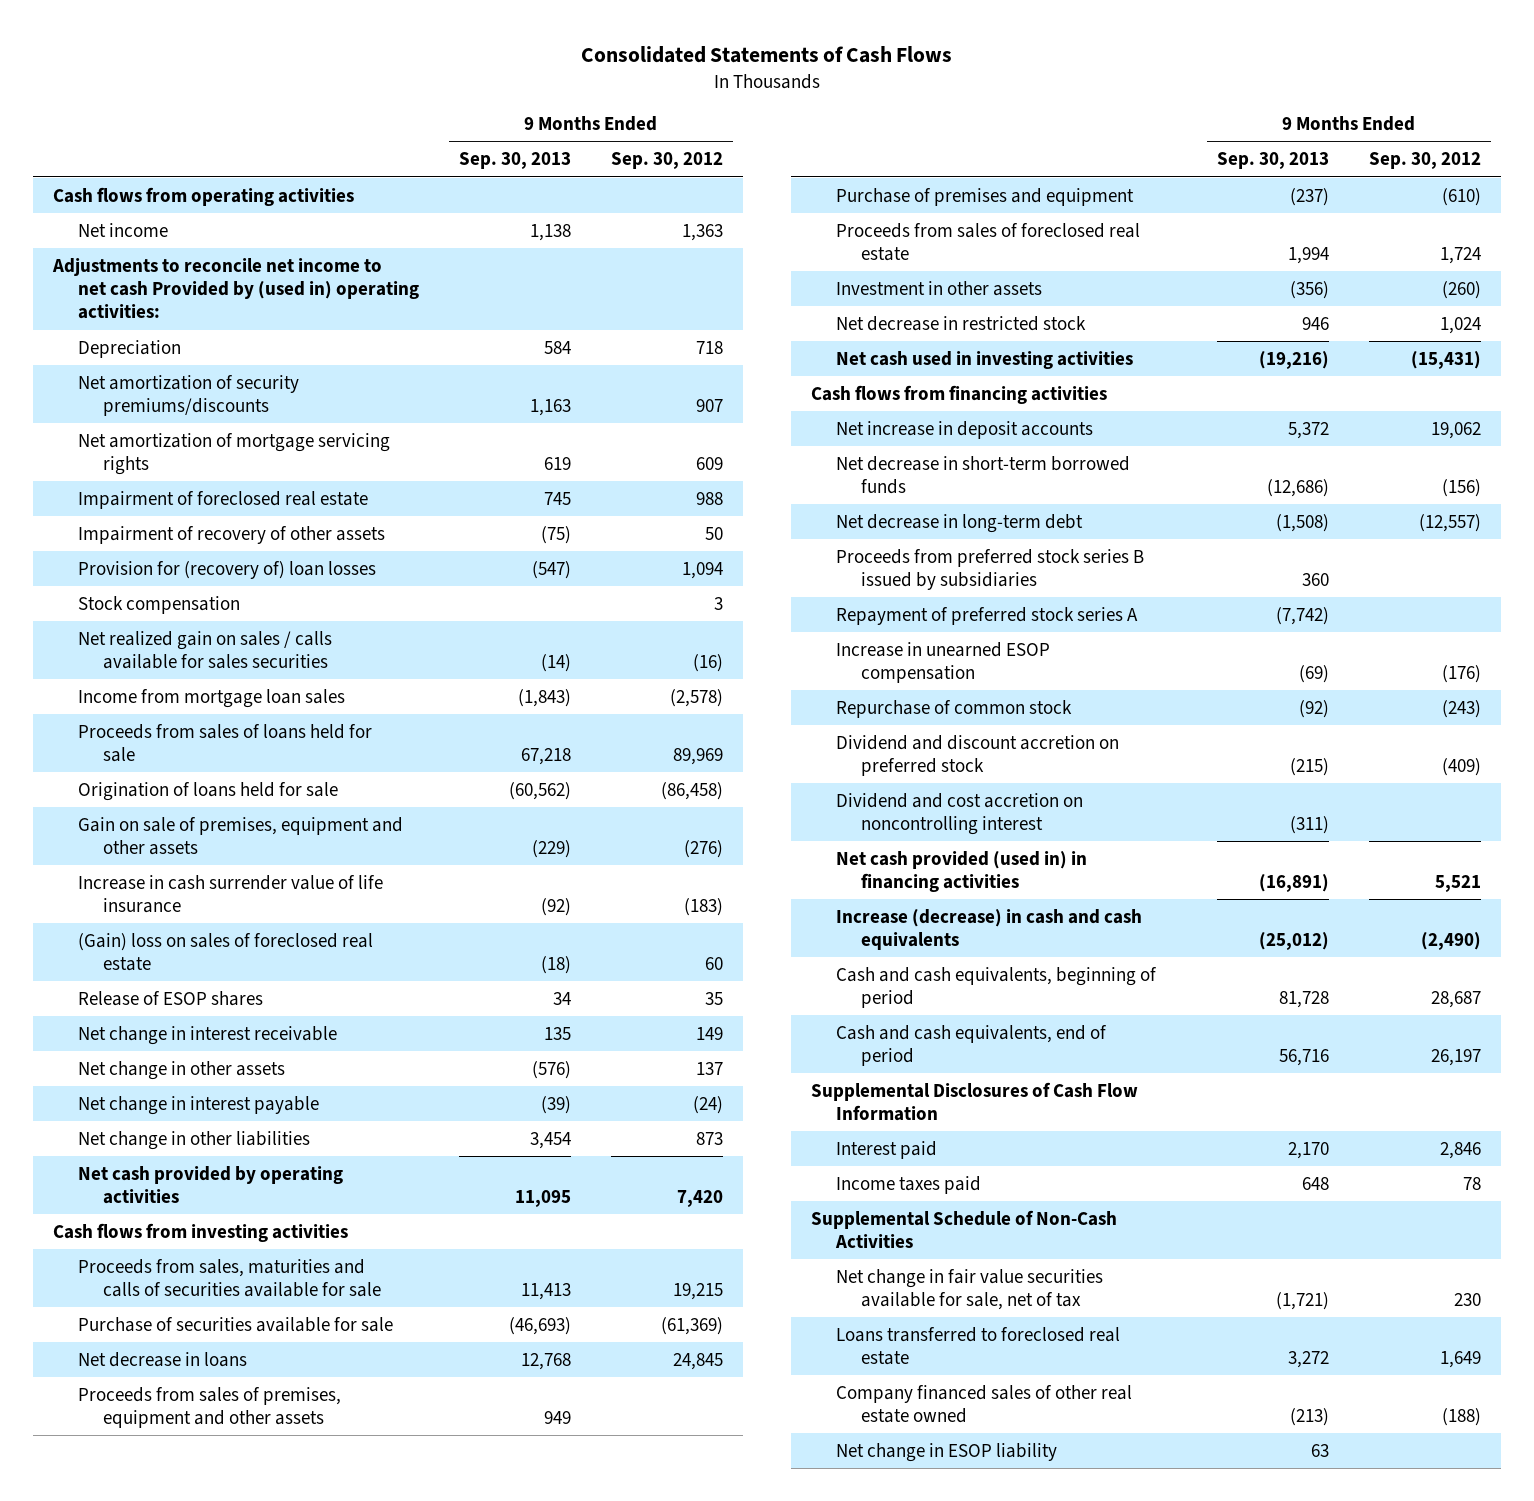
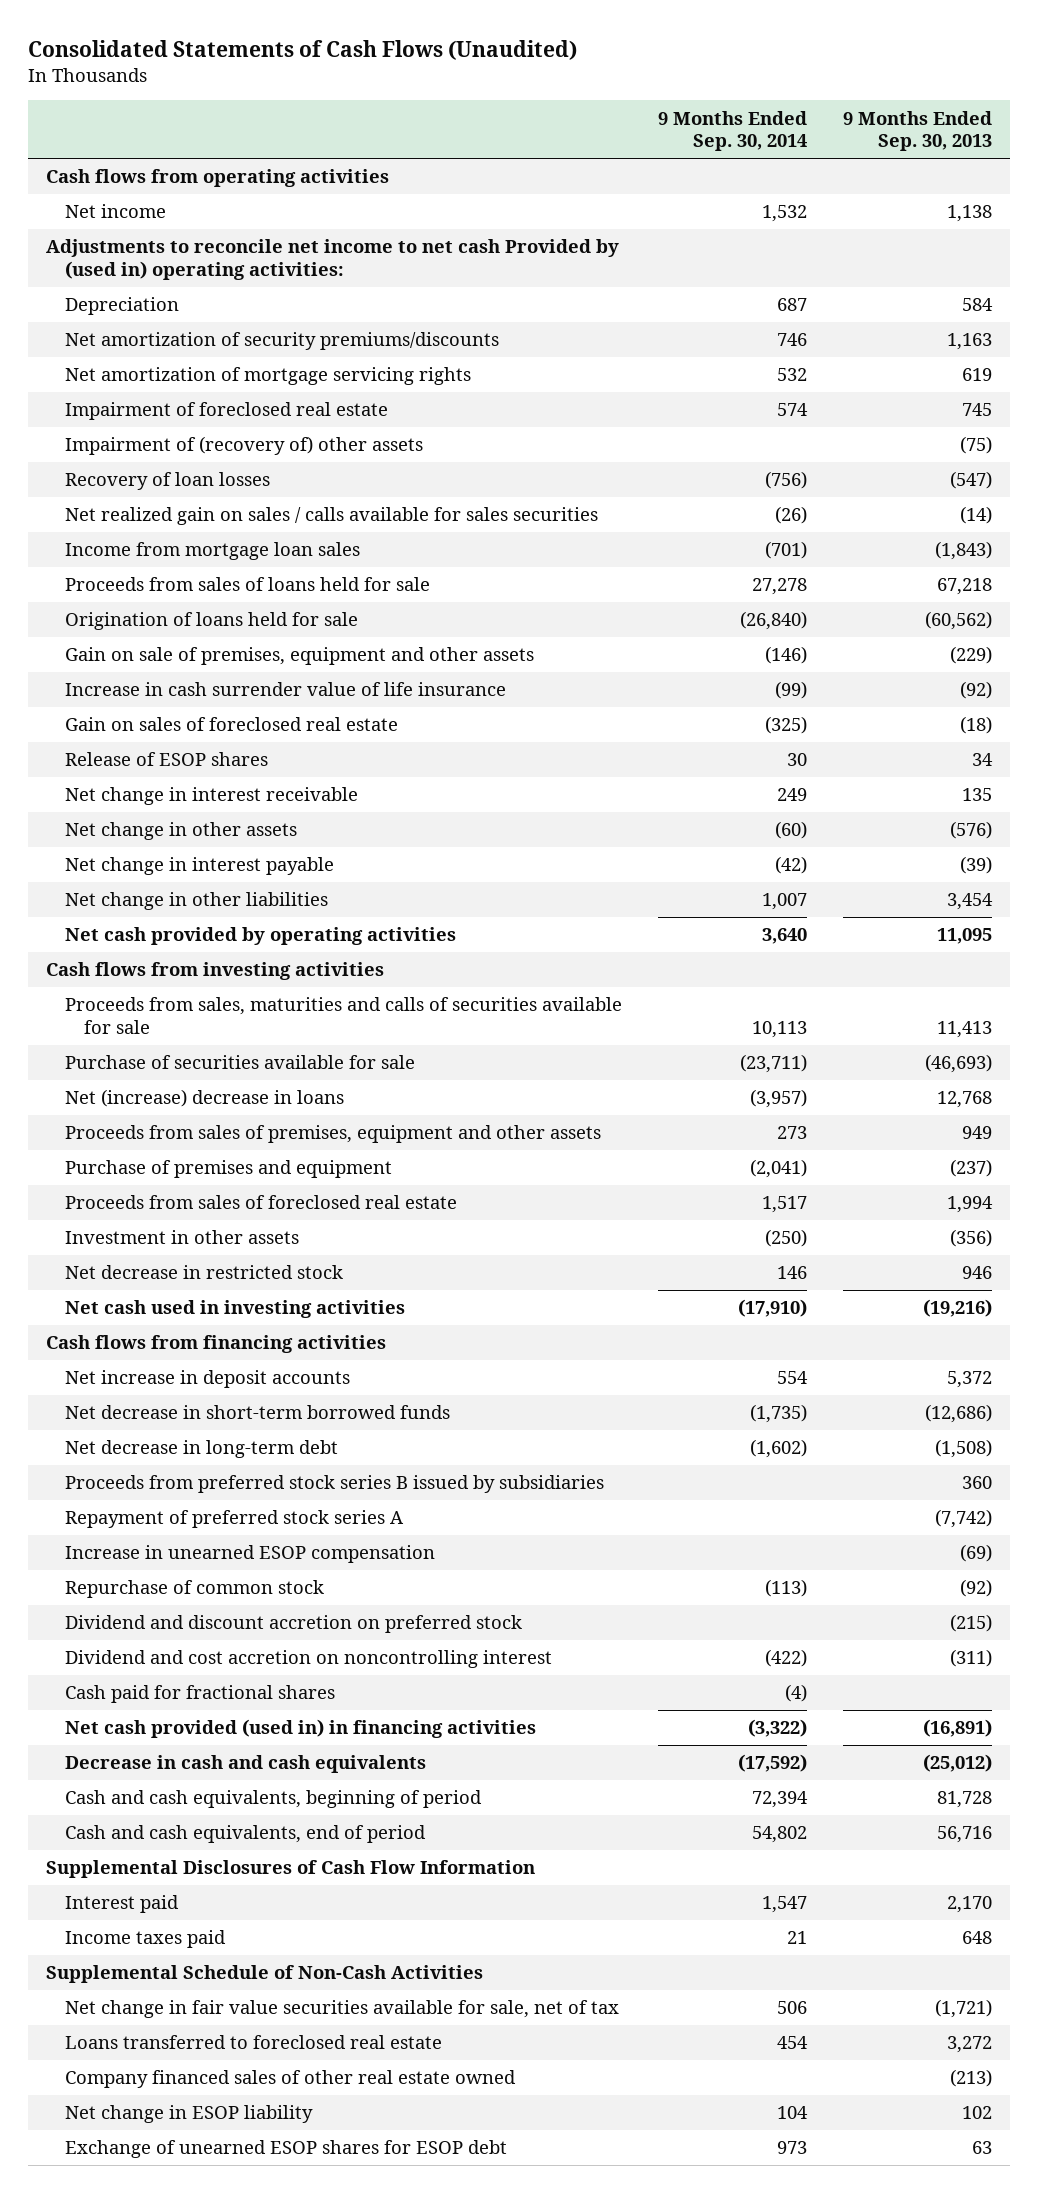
[581,46,953,64] Consolidated Statements of Cash Flows -> [28,39,578,60] Consolidated Statements of Cash Flows (Unaudited)
[611,152,724,170] Sep. 30, 2012 -> none
none -> [658,110,808,152] 9 Months Ended Sep. 30, 2014
[77,595,240,614] Stock compensation -> none
[77,525,385,544] Impairment of recovery of other assets -> [65,436,424,456] Impairment of (recovery of) other assets
[77,560,376,579] Provision for (recovery of) loan losses -> [65,472,271,491] Recovery of loan losses
[77,932,373,972] (Gain) loss on sales of foreclosed real estate -> [65,717,399,732] Gain on sales of foreclosed real estate
[77,1351,247,1367] Net decrease in loans -> [65,1089,345,1108] Net (increase) decrease in loans
none -> [65,1685,336,1704] Cash paid for fractional shares
[835,908,1142,951] Increase (decrease) in cash and cash equivalents -> [65,1755,427,1774] Decrease in cash and cash equivalents
[1310,1443,1329,1457] 63 -> [962,2106,993,2120] 102
none -> [65,2140,508,2159] Exchange of unearned ESOP shares for ESOP debt

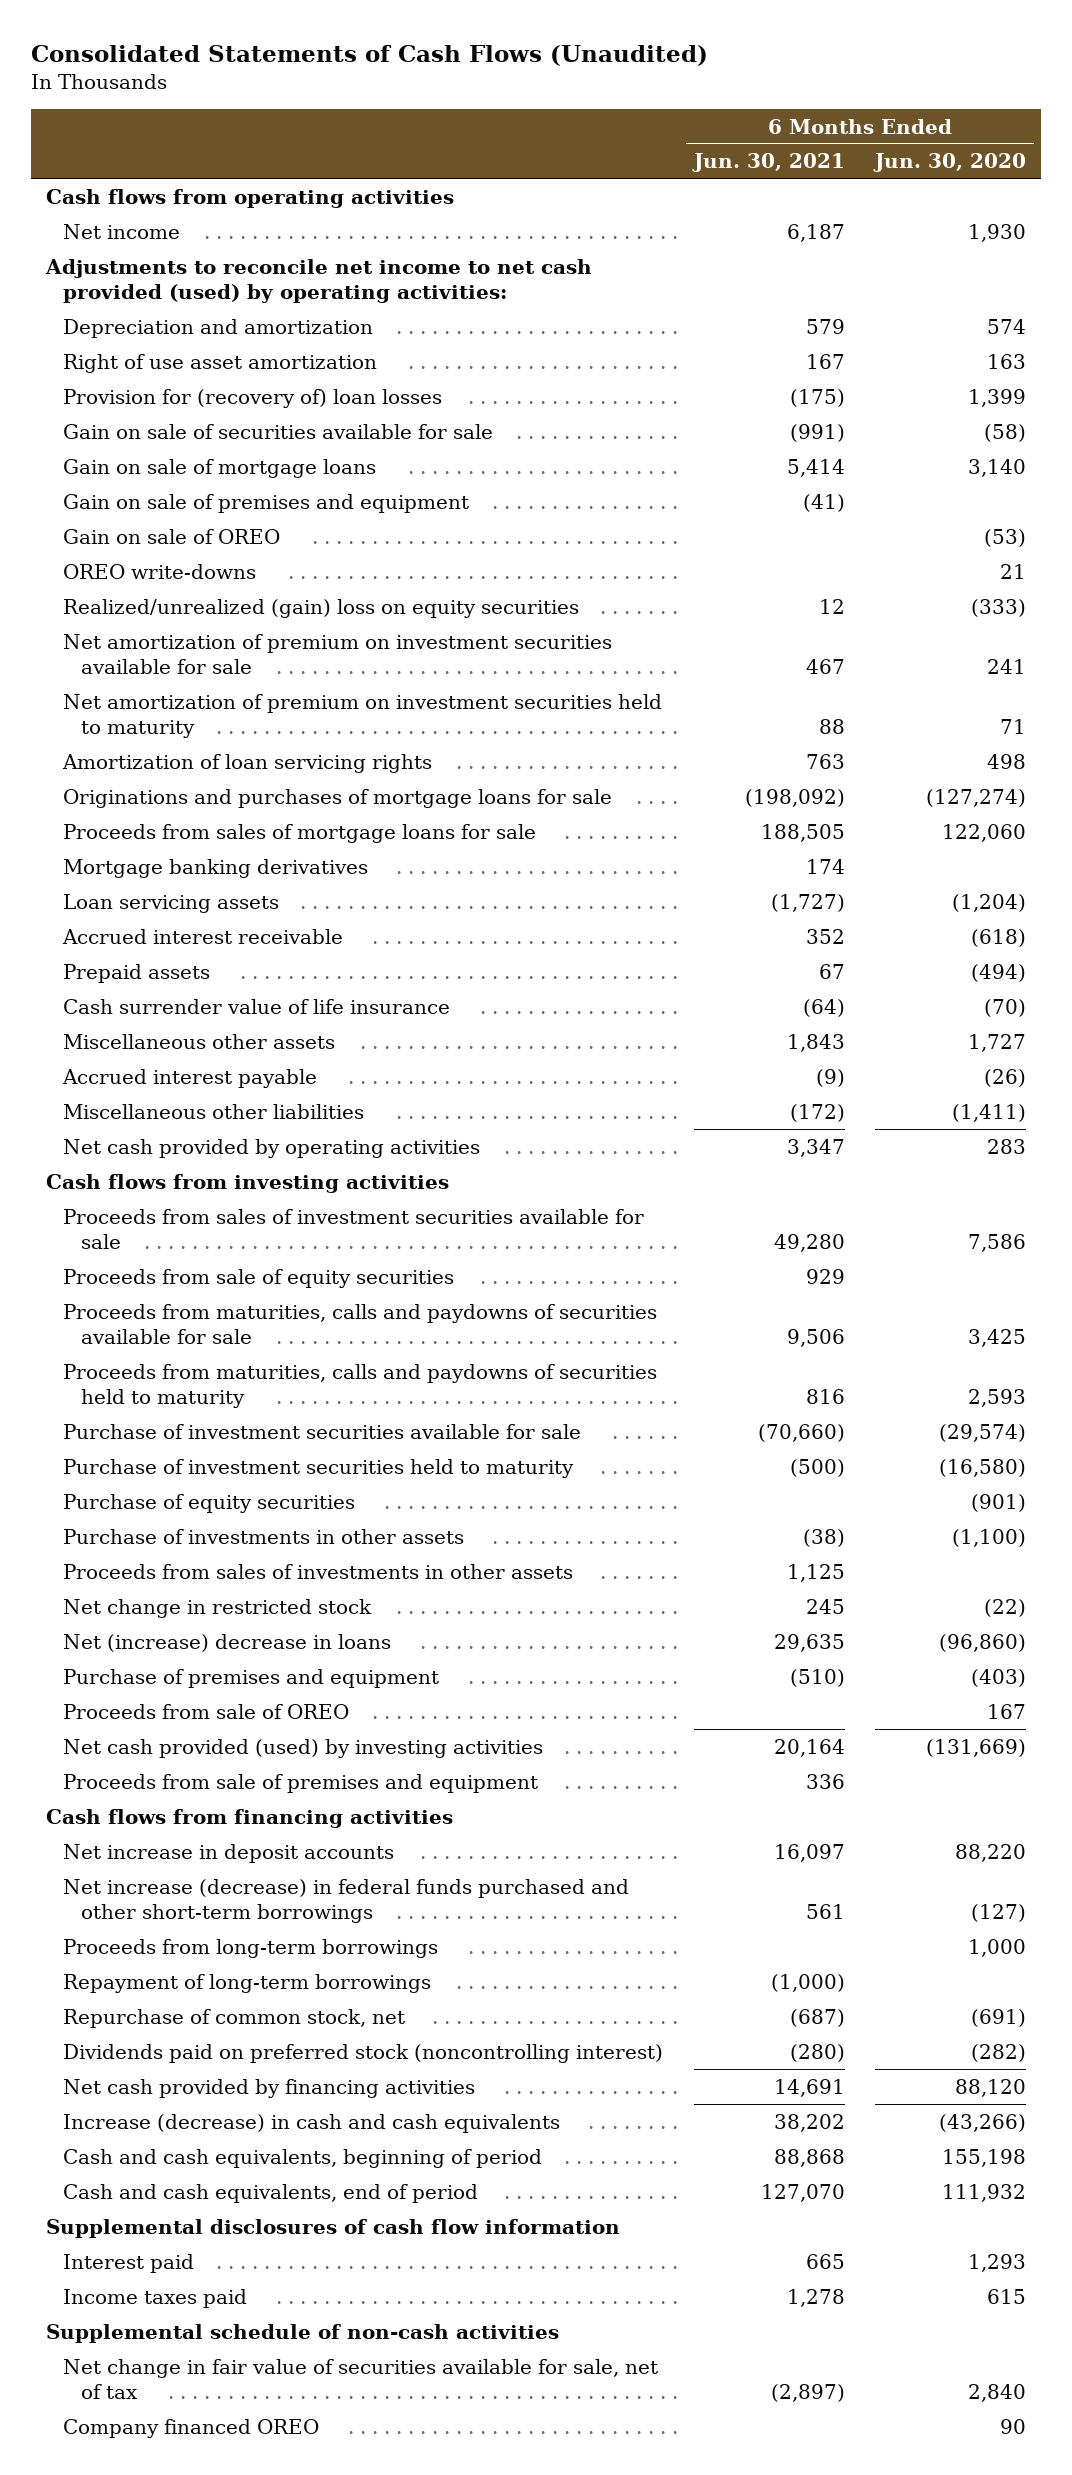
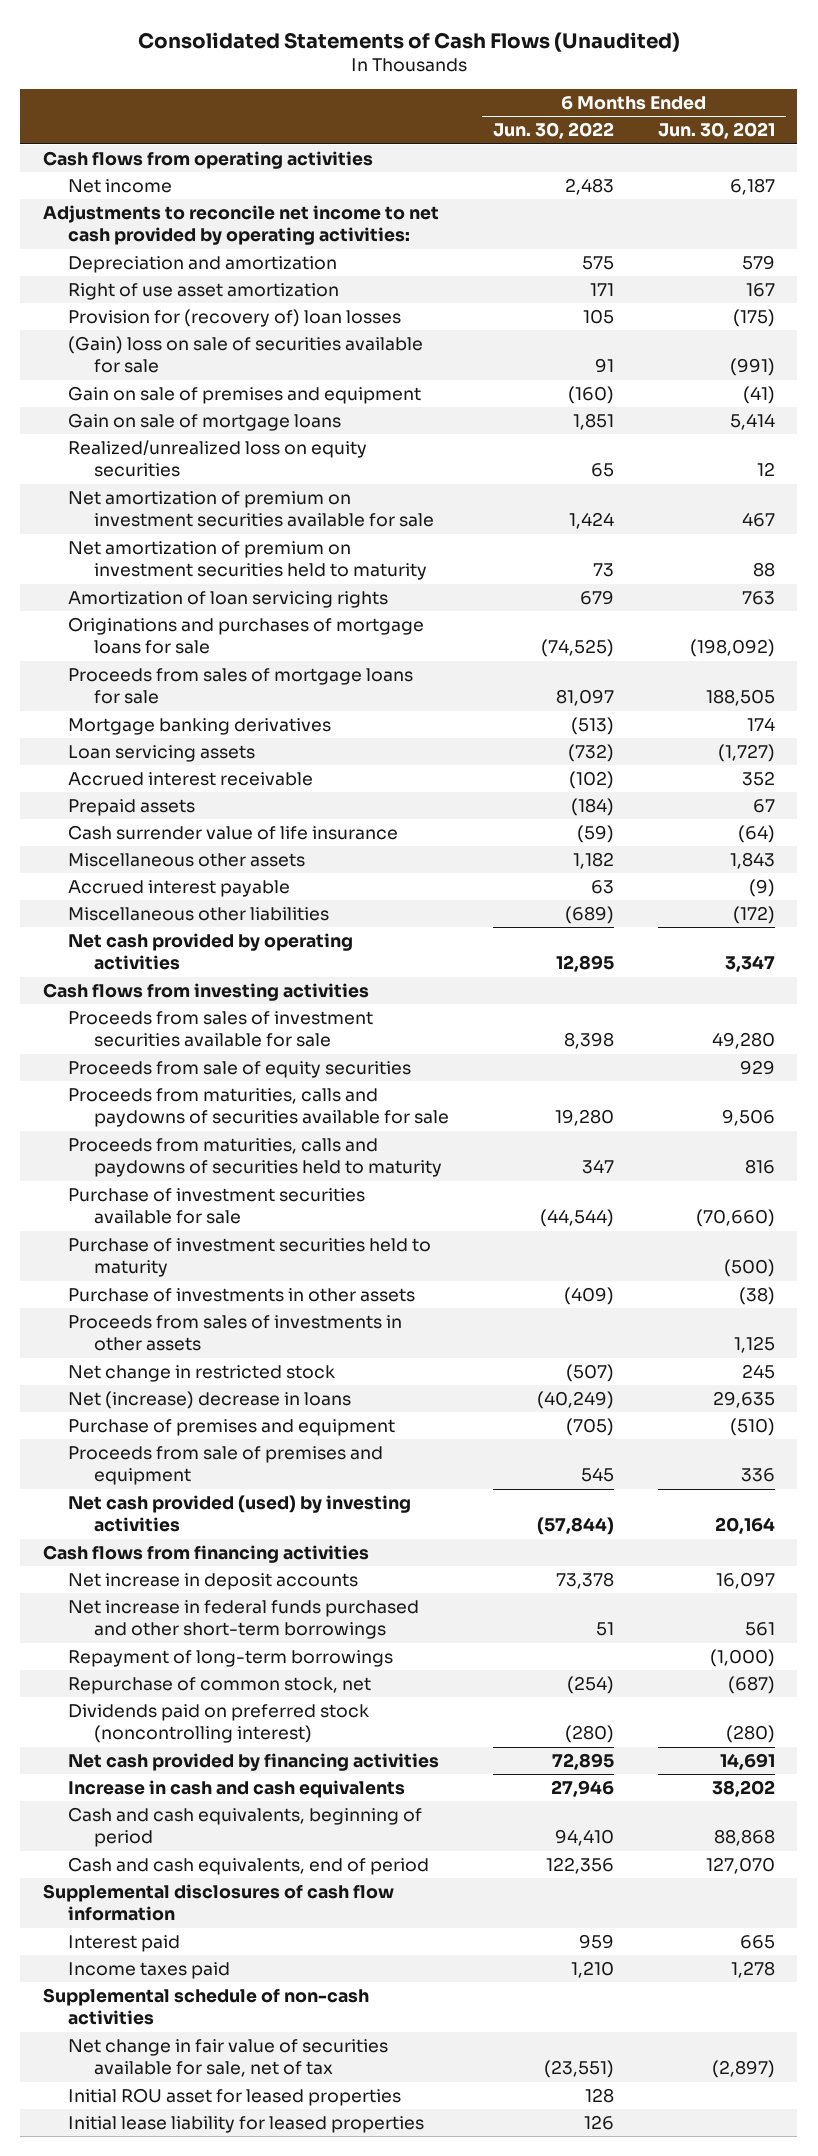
[872,153,1026,173] Jun. 30, 2020 -> none
none -> [492,122,614,140] Jun. 30, 2022
[44,258,592,304] Adjustments to reconcile net income to net cash provided (used) by operating activities: -> [42,205,439,246] Adjustments to reconcile net income to net cash provided by operating activities:
[63,423,494,439] Gain on sale of securities available for sale -> [68,336,424,374] (Gain) loss on sale of securities available for sale
[63,528,281,544] Gain on sale of OREO -> none
[63,563,257,579] OREO write-downs -> none
[63,458,377,478] Gain on sale of mortgage loans -> [68,413,342,432] Gain on sale of mortgage loans
[63,598,580,618] Realized/unrealized (gain) loss on equity securities -> [68,440,368,478] Realized/unrealized loss on equity securities
[63,1493,356,1513] Purchase of equity securities -> none
[63,1703,350,1719] Proceeds from sale of OREO -> none
[63,1738,544,1758] Net cash provided (used) by investing activities -> [68,1495,412,1533] Net cash provided (used) by investing activities
[63,1938,439,1958] Proceeds from long-term borrowings -> none
[63,1878,630,1924] Net increase (decrease) in federal funds purchased and other short-term borrowings -> [68,1600,420,1640] Net increase in federal funds purchased and other short-term borrowings
[63,2113,561,2133] Increase (decrease) in cash and cash equivalents -> [68,1780,406,1799] Increase in cash and cash equivalents
[63,2418,320,2438] Company financed OREO -> none
none -> [68,2088,402,2107] Initial ROU asset for leased properties
none -> [68,2116,425,2134] Initial lease liability for leased properties

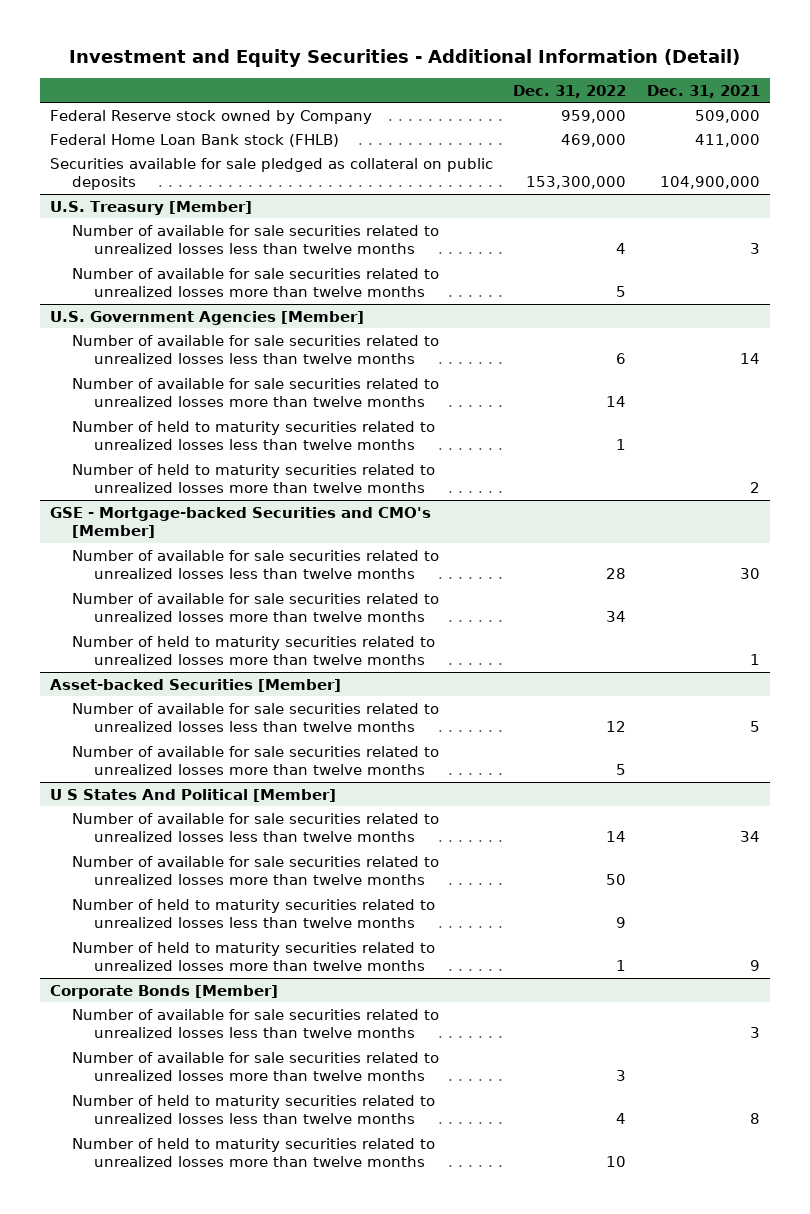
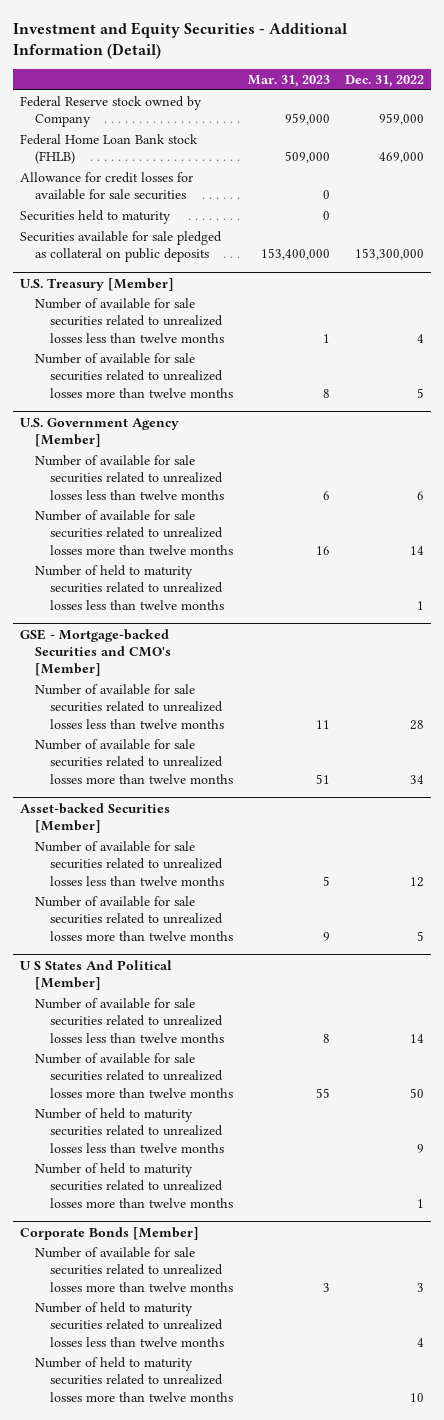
[646,84,760,98] Dec. 31, 2021 -> none
none -> [247,75,330,88] Mar. 31, 2023
none -> [20,171,194,201] Allowance for credit losses for available for sale securities
none -> [20,209,172,224] Securities held to maturity
[50,310,365,325] U.S. Government Agencies [Member] -> [20,417,180,447] U.S. Government Agency [Member]
[72,463,436,493] Number of held to maturity securities related to unrealized losses more than twelve months -> none
[72,635,436,665] Number of held to maturity securities related to unrealized losses more than twelve months -> none
[72,1008,440,1038] Number of available for sale securities related to unrealized losses less than twelve months -> none

